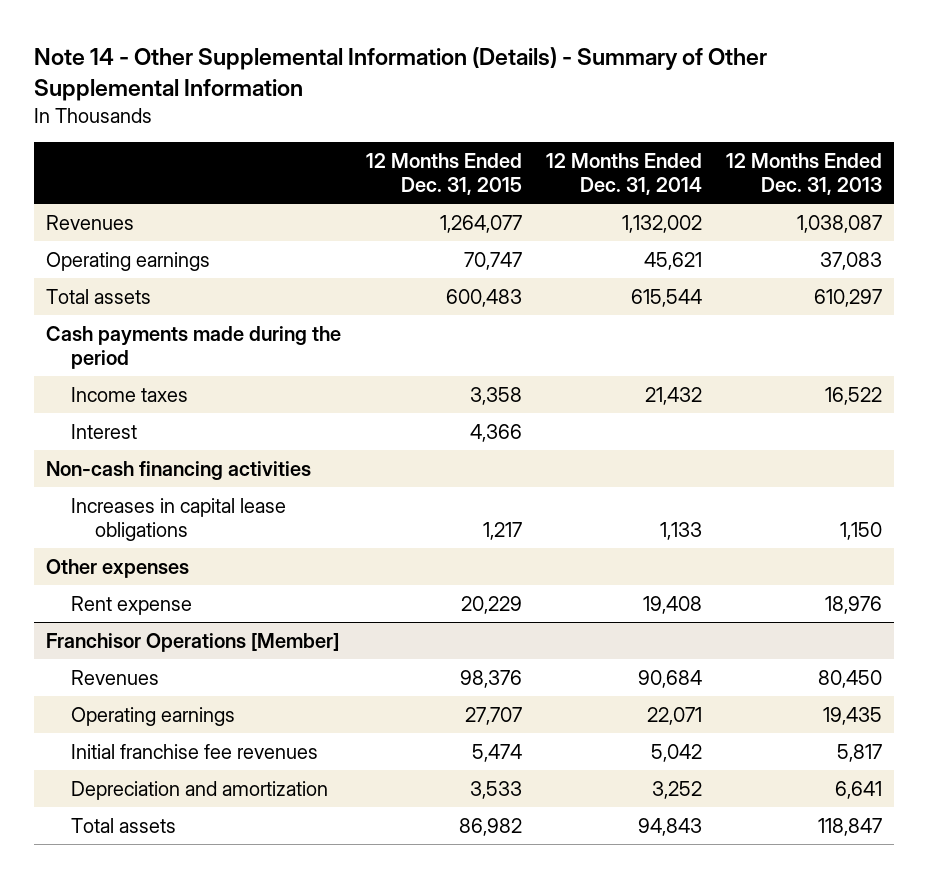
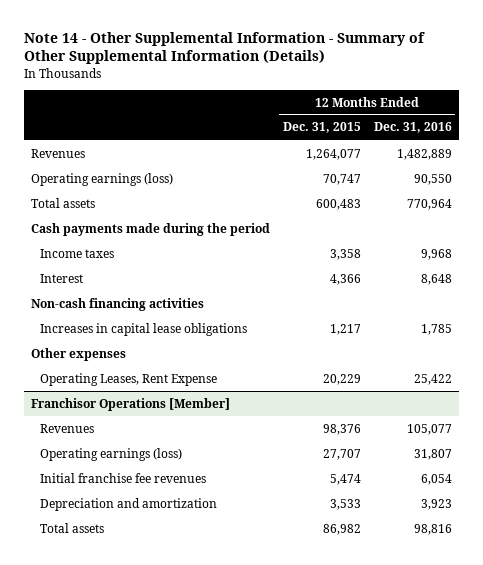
[34,46,768,101] Note 14 - Other Supplemental Information (Details) - Summary of Other Supplemental Information -> [23,31,425,65] Note 14 - Other Supplemental Information - Summary of Other Supplemental Information (Details)
[545,152,702,196] 12 Months Ended Dec. 31, 2014 -> none
[726,152,883,196] 12 Months Ended Dec. 31, 2013 -> none
none -> [373,122,452,134] Dec. 31, 2016
[46,251,211,271] Operating earnings -> [30,172,173,186] Operating earnings (loss)
[70,595,192,615] Rent expense -> [40,372,218,386] Operating Leases, Rent Expense
[70,706,235,726] Operating earnings -> [40,447,183,461] Operating earnings (loss)

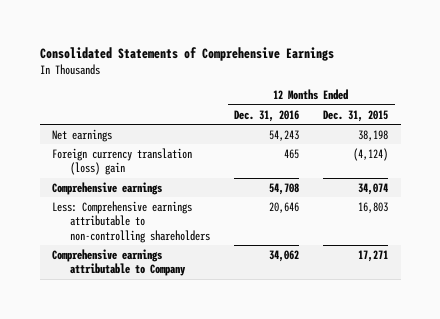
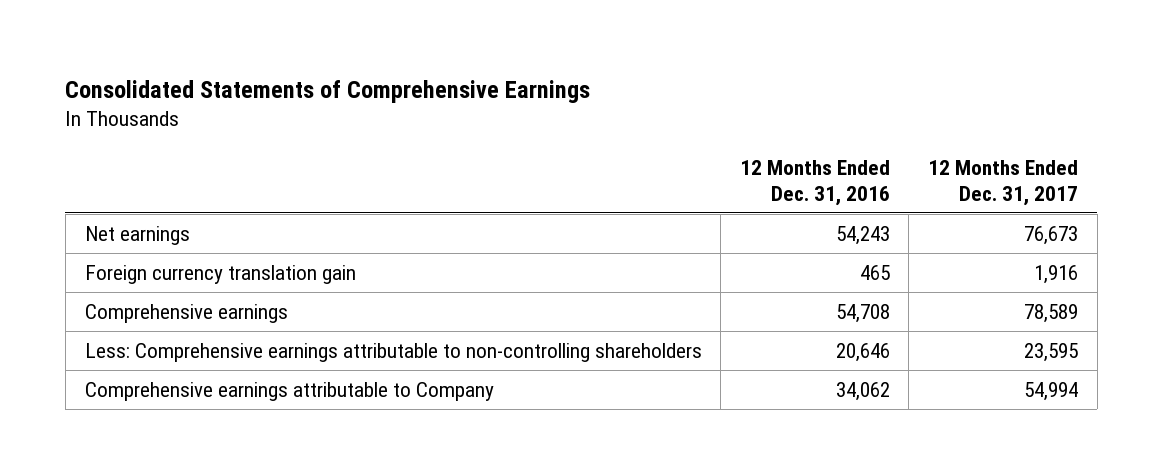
[323,109,389,122] Dec. 31, 2015 -> none
none -> [927,159,1078,206] 12 Months Ended Dec. 31, 2017
[51,147,192,176] Foreign currency translation (loss) gain -> [84,265,356,285] Foreign currency translation gain

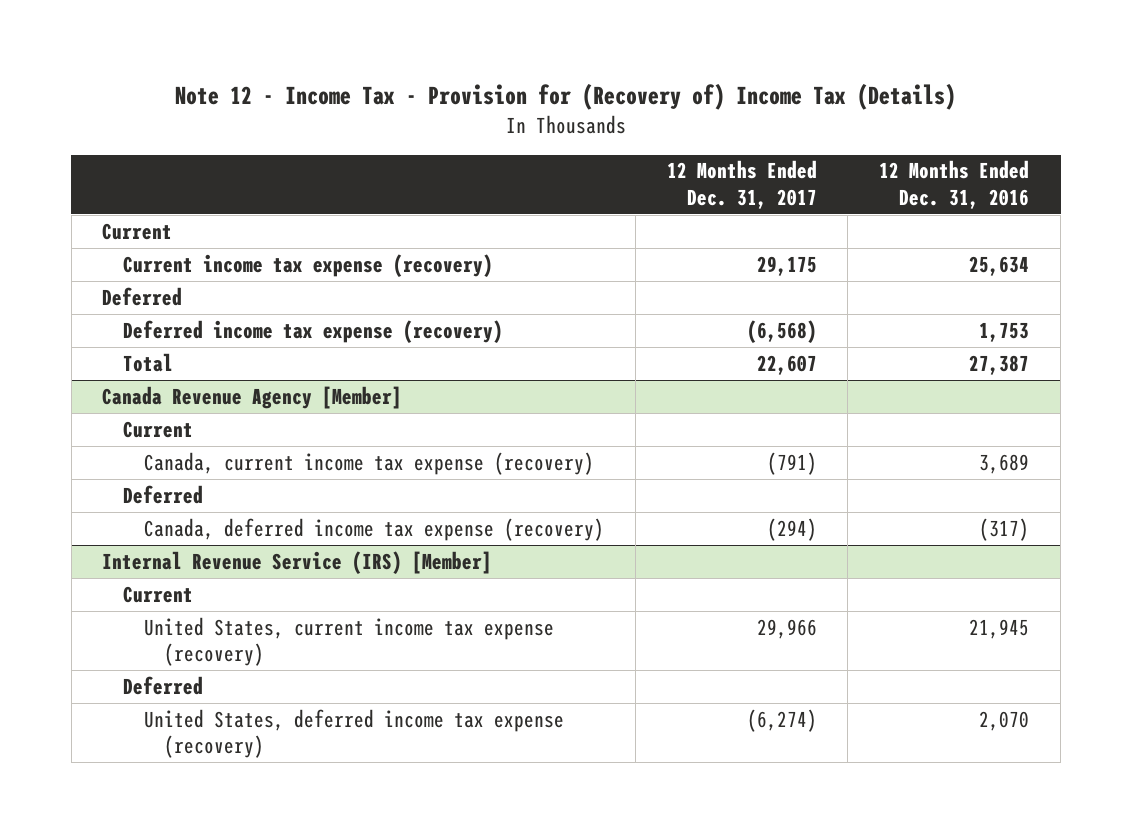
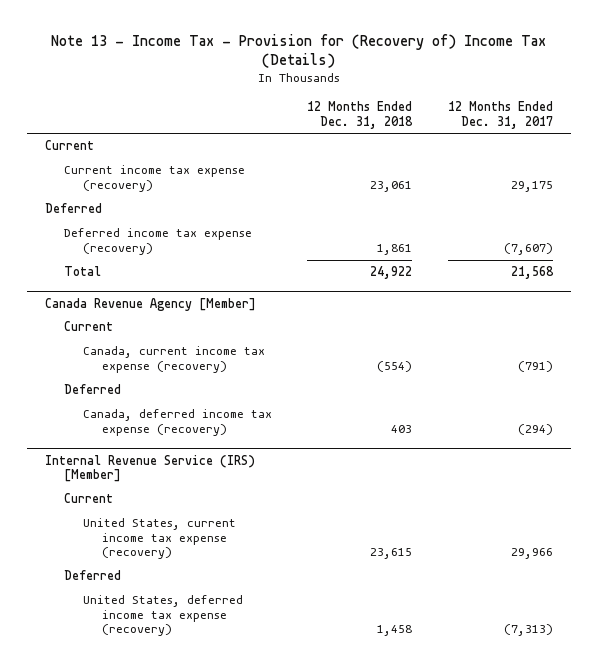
[174,83,956,111] Note 12 - Income Tax - Provision for (Recovery of) Income Tax (Details) -> [50,33,546,69] Note 13 - Income Tax - Provision for (Recovery of) Income Tax (Details)
[879,160,1030,209] 12 Months Ended Dec. 31, 2016 -> none
none -> [307,101,414,129] 12 Months Ended Dec. 31, 2018
[746,319,817,343] (6,568) -> [504,242,554,255] (7,607)
[756,354,817,375] 22,607 -> [511,266,555,280] 21,568
[746,708,817,732] (6,274) -> [504,624,554,637] (7,313)

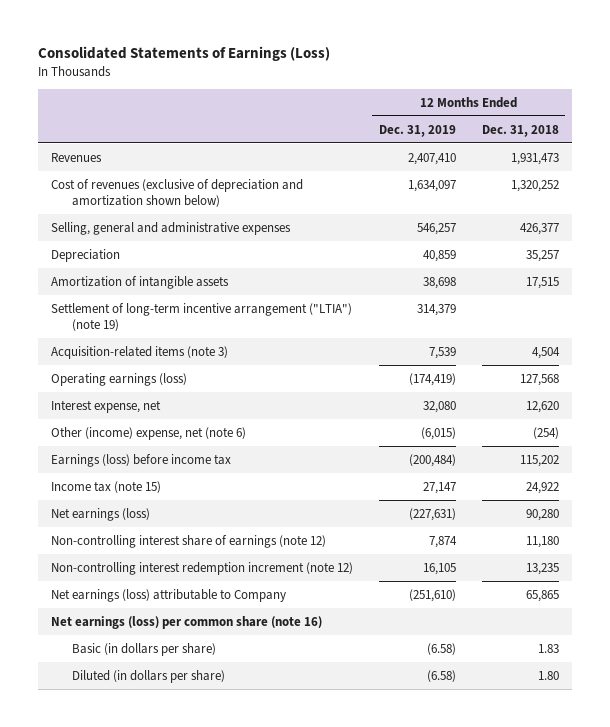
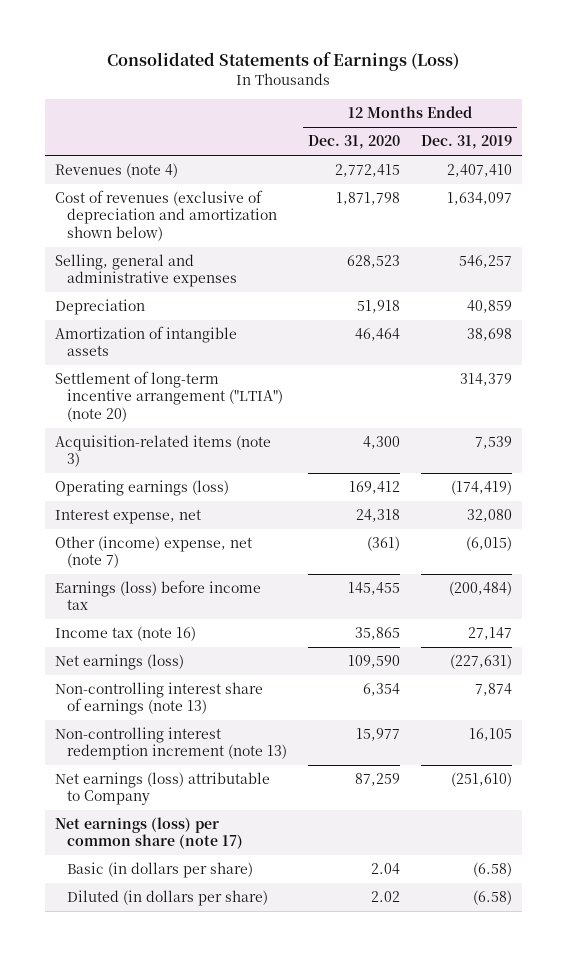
[481,124,559,137] Dec. 31, 2018 -> none
none -> [307,135,400,150] Dec. 31, 2020
[51,152,103,162] Revenues -> [54,163,178,179] Revenues (note 4)
[51,302,353,331] Settlement of long-term incentive arrangement ("LTIA") (note 19) -> [54,371,283,422] Settlement of long-term incentive arrangement ("LTIA") (note 20)
[51,426,247,440] Other (income) expense, net (note 6) -> [54,536,252,569] Other (income) expense, net (note 7)
[51,480,162,493] Income tax (note 15) -> [54,626,196,642] Income tax (note 16)
[51,534,327,548] Non-controlling interest share of earnings (note 12) -> [54,682,263,716] Non-controlling interest share of earnings (note 13)
[51,561,354,575] Non-controlling interest redemption increment (note 12) -> [54,727,287,761] Non-controlling interest redemption increment (note 13)
[51,615,323,629] Net earnings (loss) per common share (note 16) -> [54,817,243,850] Net earnings (loss) per common share (note 17)

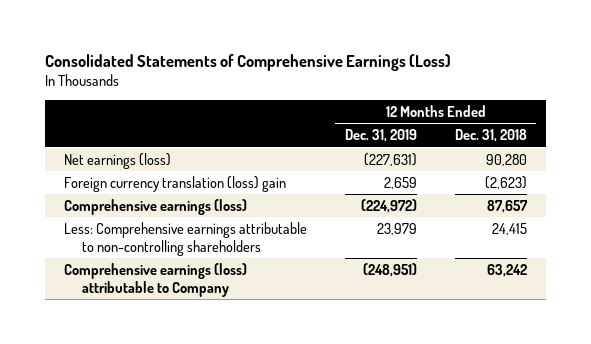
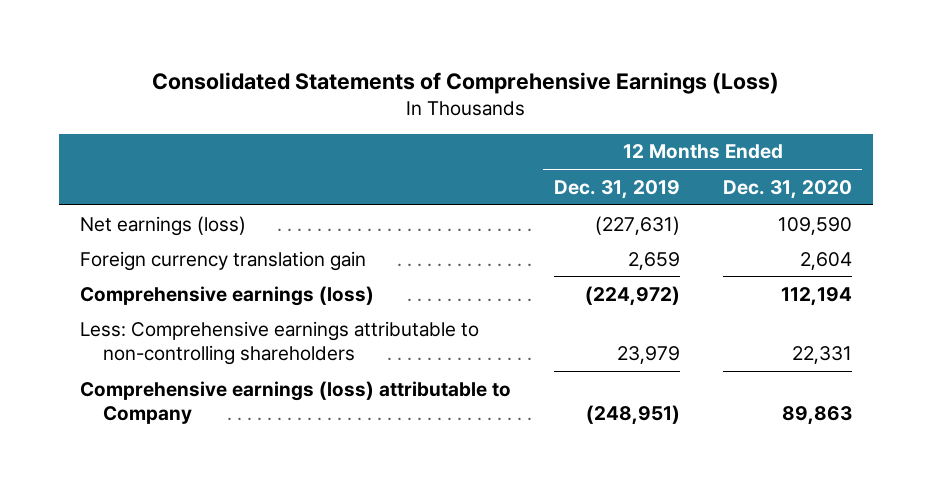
[454,129,527,143] Dec. 31, 2018 -> none
none -> [722,179,852,199] Dec. 31, 2020
[63,175,286,192] Foreign currency translation (loss) gain -> [80,250,367,271] Foreign currency translation gain

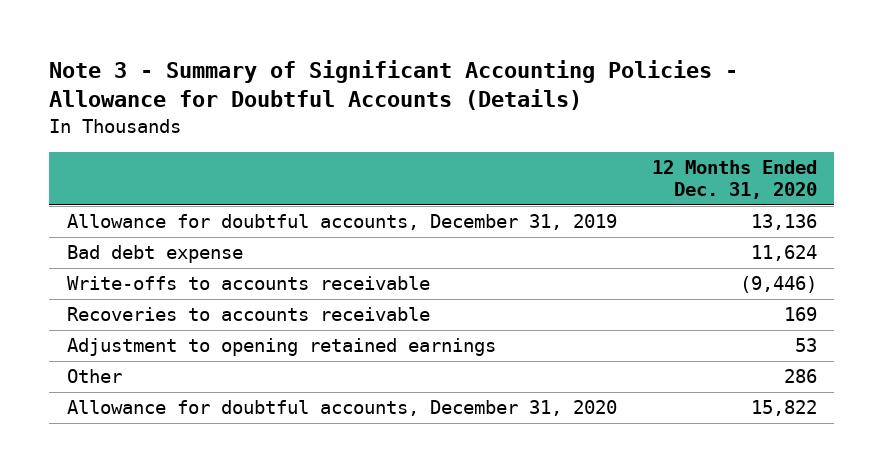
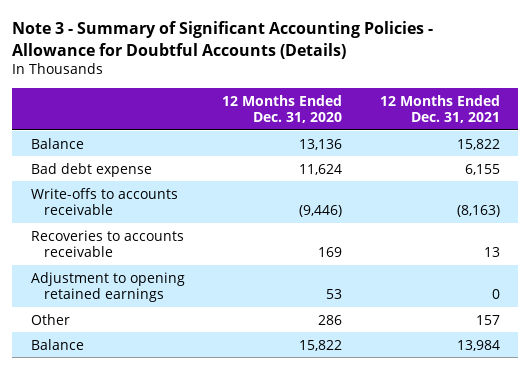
none -> [379,94,500,124] 12 Months Ended Dec. 31, 2021
[66,214,617,231] Allowance for doubtful accounts, December 31, 2019 -> [31,137,85,149] Balance
[66,400,617,417] Allowance for doubtful accounts, December 31, 2020 -> [31,338,85,350] Balance

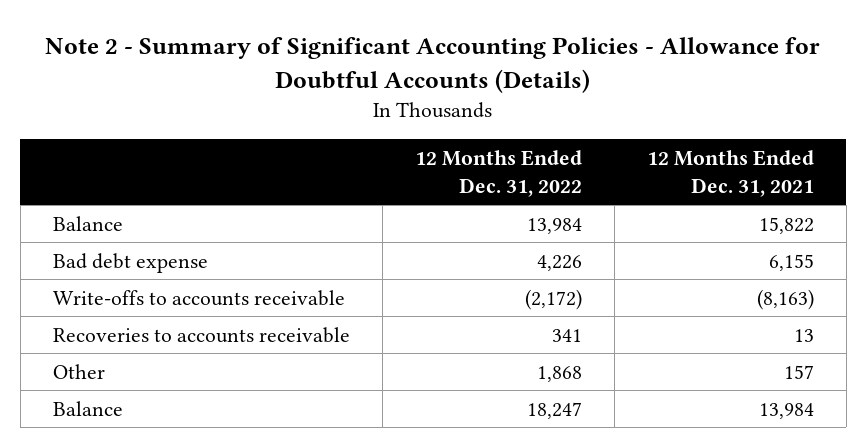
[12,21,434,59] Note 3 - Summary of Significant Accounting Policies - Allowance for Doubtful Accounts (Details) -> [45,37,821,93] Note 2 - Summary of Significant Accounting Policies - Allowance for Doubtful Accounts (Details)
[222,94,343,124] 12 Months Ended Dec. 31, 2020 -> none
none -> [414,149,582,197] 12 Months Ended Dec. 31, 2022
[31,271,186,302] Adjustment to opening retained earnings -> none

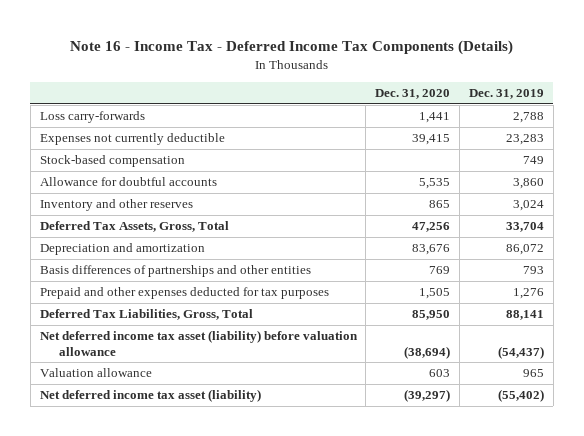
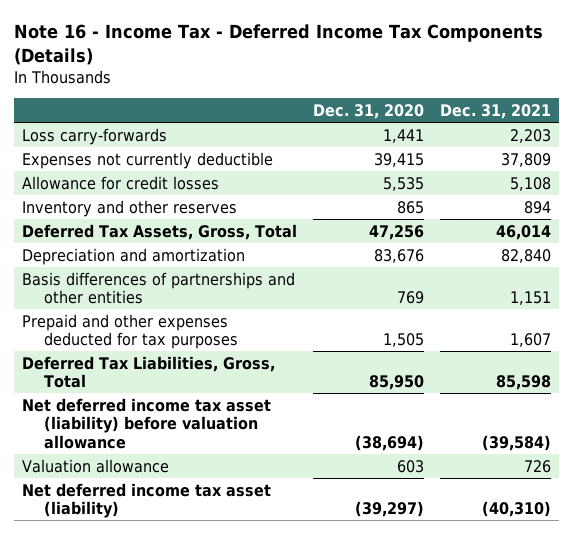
[469,88,545,99] Dec. 31, 2019 -> none
none -> [440,103,552,119] Dec. 31, 2021
[39,155,185,168] Stock-based compensation -> none
[39,177,217,187] Allowance for doubtful accounts -> [22,175,220,190] Allowance for credit losses

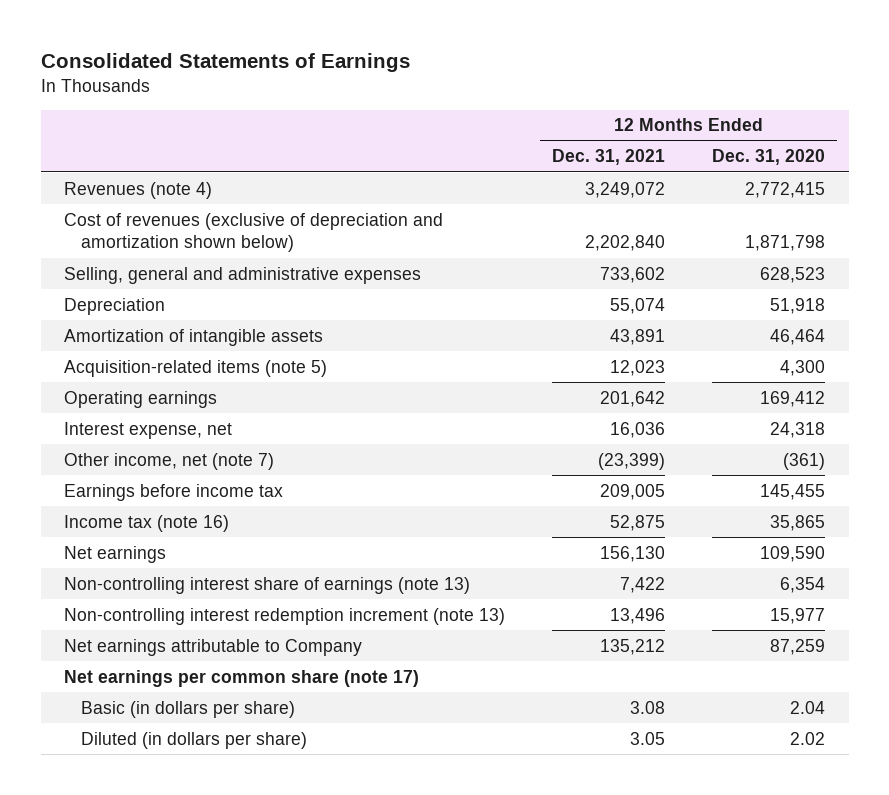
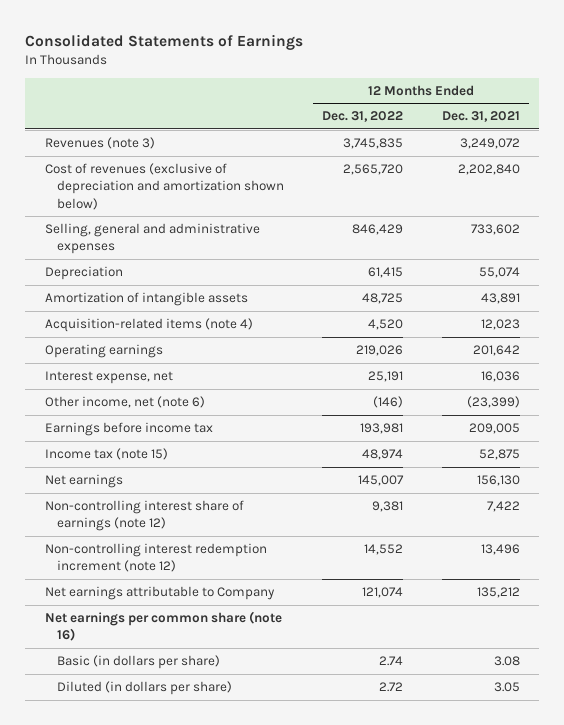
[712,149,826,166] Dec. 31, 2020 -> none
none -> [322,111,404,123] Dec. 31, 2022
[64,181,213,199] Revenues (note 4) -> [44,137,155,150] Revenues (note 3)
[64,359,328,377] Acquisition-related items (note 5) -> [44,318,253,333] Acquisition-related items (note 4)
[64,452,275,470] Other income, net (note 7) -> [44,396,205,409] Other income, net (note 6)
[64,514,230,532] Income tax (note 16) -> [44,448,168,461] Income tax (note 15)
[64,576,471,594] Non-controlling interest share of earnings (note 13) -> [44,500,244,532] Non-controlling interest share of earnings (note 12)
[64,607,506,625] Non-controlling interest redemption increment (note 13) -> [44,543,267,573] Non-controlling interest redemption increment (note 12)
[64,669,420,687] Net earnings per common share (note 17) -> [44,611,282,642] Net earnings per common share (note 16)

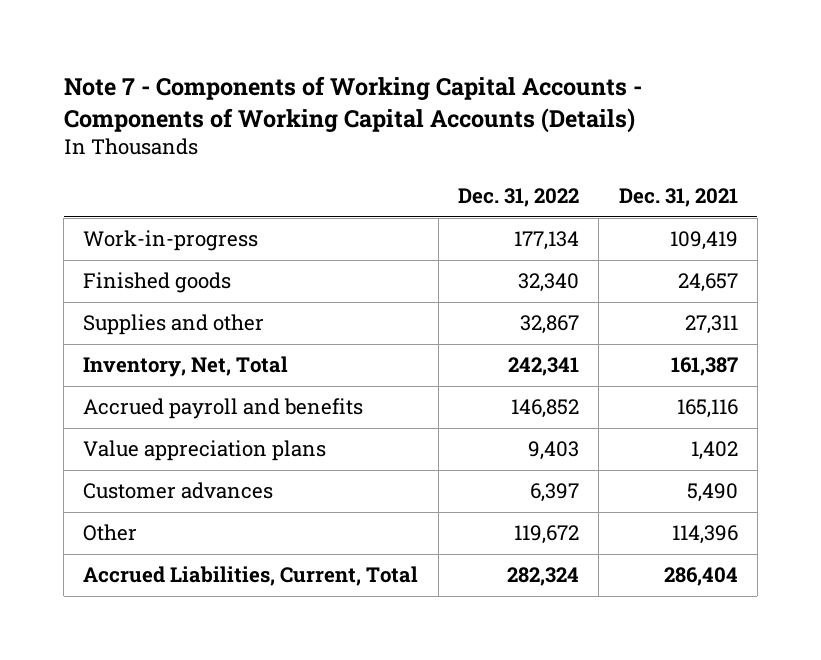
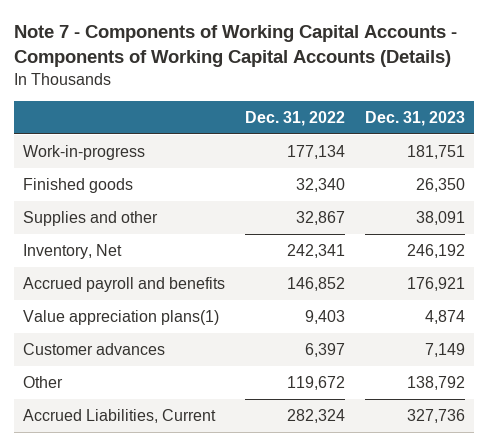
[618,187,738,207] Dec. 31, 2021 -> none
none -> [364,110,465,126] Dec. 31, 2023
[83,356,289,378] Inventory, Net, Total -> [23,243,123,259] Inventory, Net
[83,440,327,462] Value appreciation plans -> [23,309,220,325] Value appreciation plans(1)
[83,566,419,587] Accrued Liabilities, Current, Total -> [23,408,217,423] Accrued Liabilities, Current

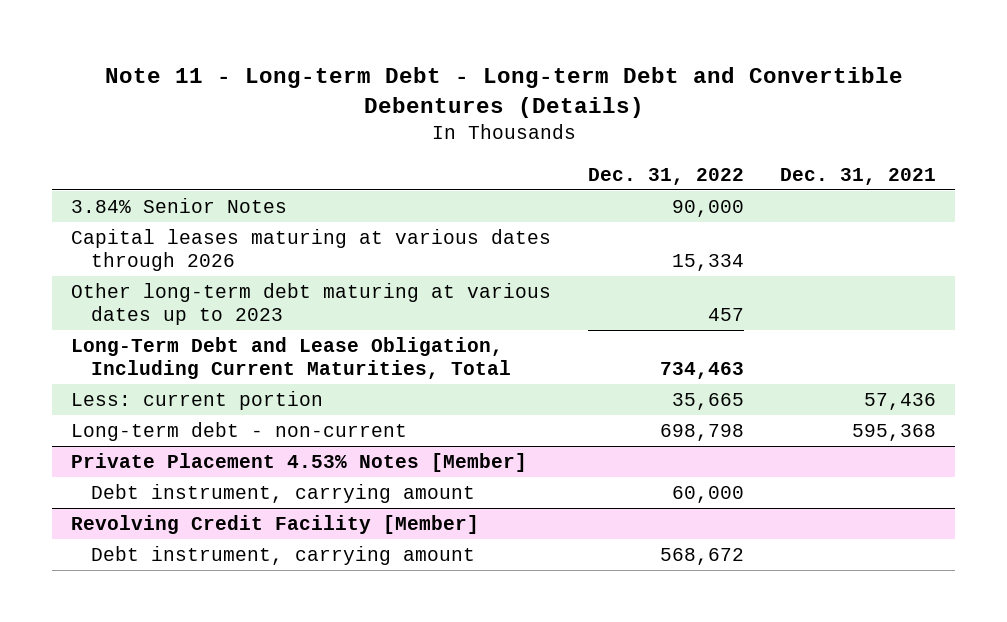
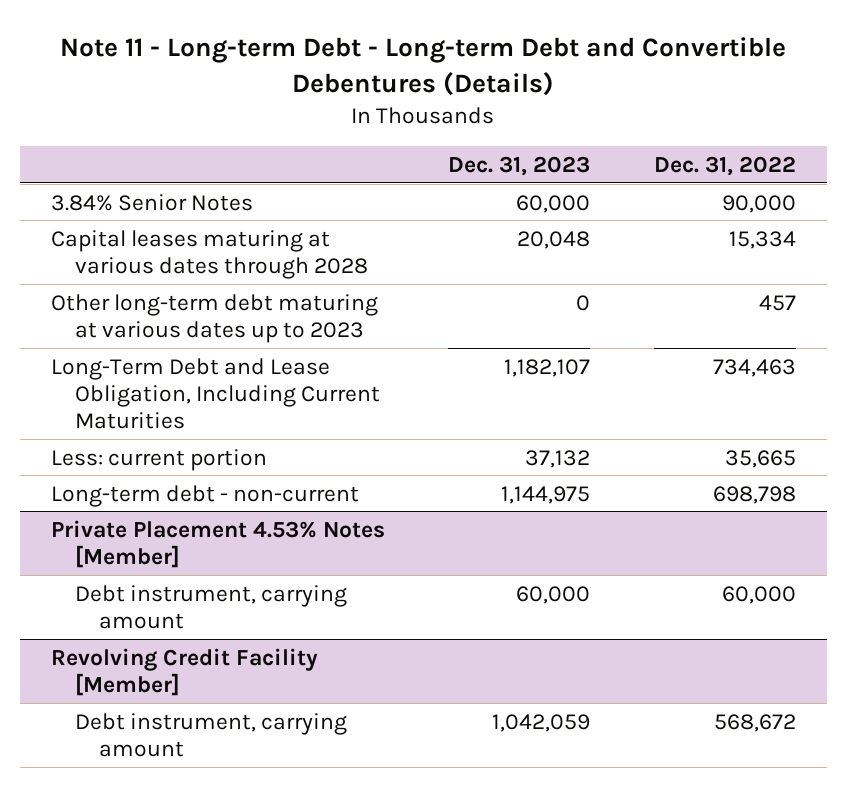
[780,167,937,185] Dec. 31, 2021 -> none
none -> [448,155,591,176] Dec. 31, 2023
[70,228,551,272] Capital leases maturing at various dates through 2026 -> [51,229,369,279] Capital leases maturing at various dates through 2028
[70,336,511,380] Long-Term Debt and Lease Obligation, Including Current Maturities, Total -> [51,357,381,430] Long-Term Debt and Lease Obligation, Including Current Maturities

